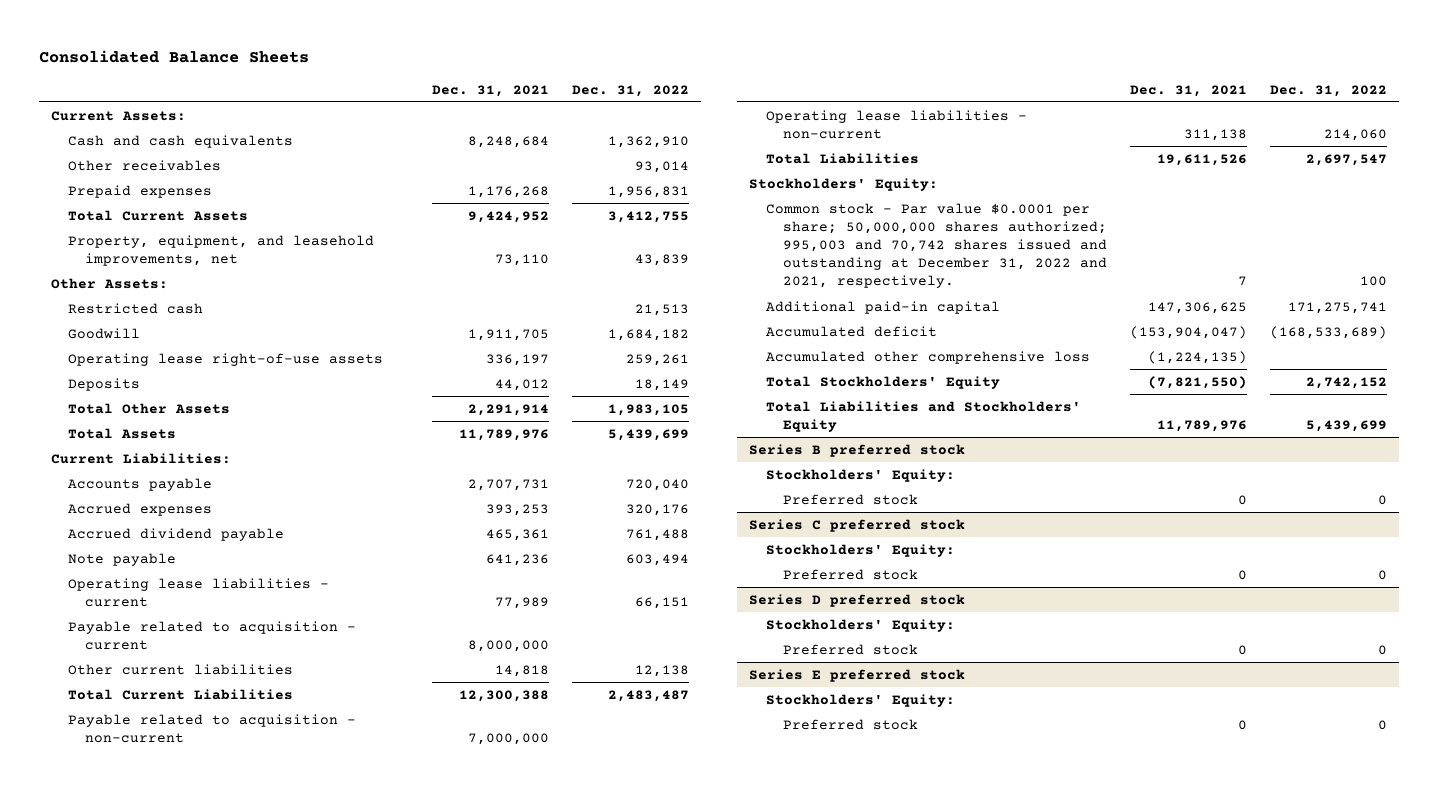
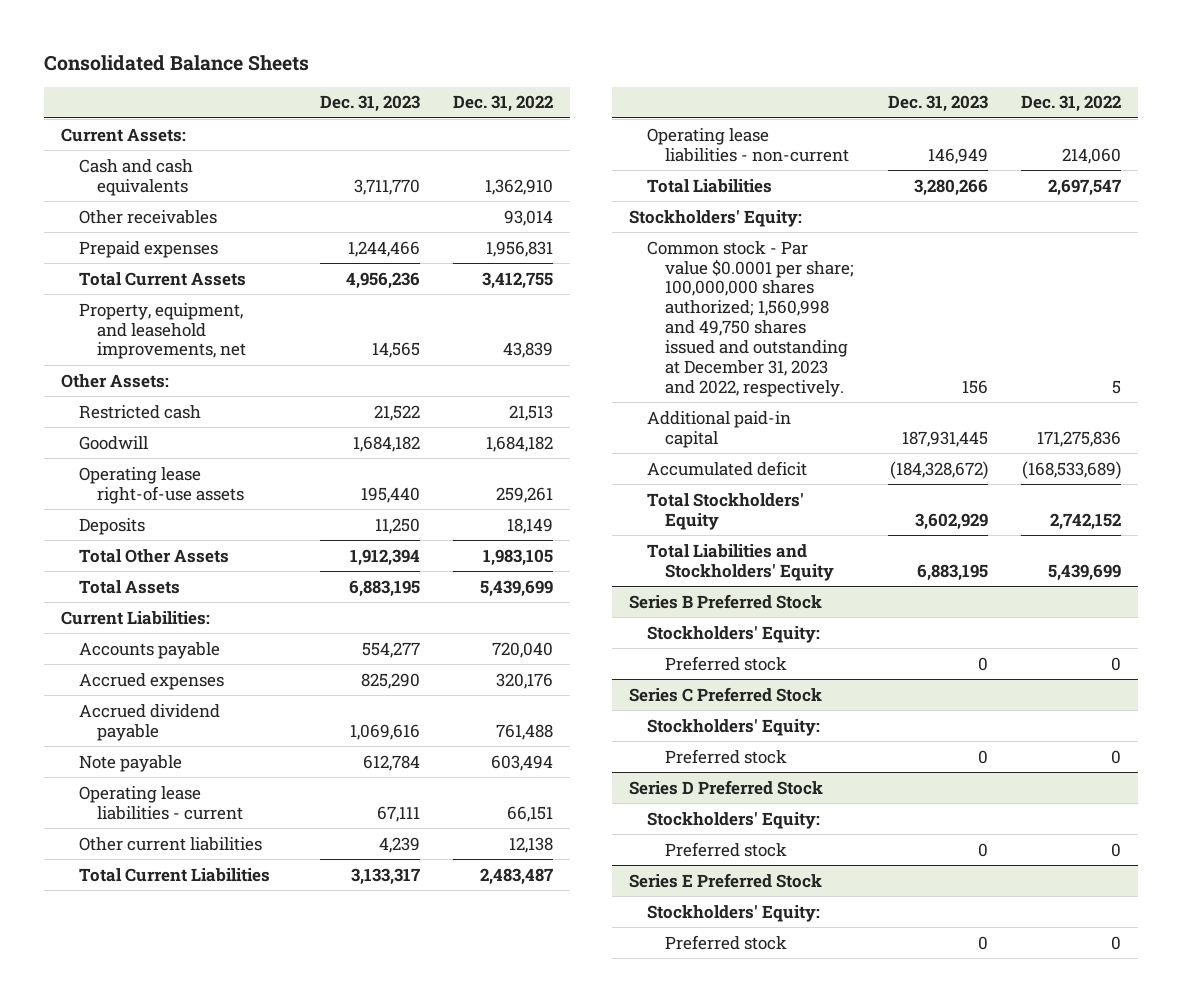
[432,84,550,97] Dec. 31, 2021 -> none
none -> [319,95,420,113] Dec. 31, 2023
[68,620,357,650] Payable related to acquisition - current -> none
[68,713,357,743] Payable related to acquisition - non-current -> none
[766,202,1108,289] Common stock - Par value $0.0001 per share; 50,000,000 shares authorized; 995,003 and 70,742 shares issued and outstanding at December 31, 2022 and 2021, respectively. -> [646,240,855,397] Common stock - Par value $0.0001 per share; 100,000,000 shares authorized; 1,560,998 and 49,750 shares issued and outstanding at December 31, 2023 and 2022, respectively.
[1360,276,1388,287] 100 -> [1112,379,1122,394] 5
[1288,301,1388,314] 171,275,741 -> [1037,430,1122,447] 171,275,836
[766,350,1091,364] Accumulated other comprehensive loss -> none
[748,443,965,457] Series B preferred stock -> [628,593,822,609] Series B Preferred Stock
[748,518,965,532] Series C preferred stock -> [628,686,822,702] Series C Preferred Stock
[748,593,965,607] Series D preferred stock -> [628,779,823,795] Series D Preferred Stock
[748,668,965,682] Series E preferred stock -> [628,872,822,888] Series E Preferred Stock

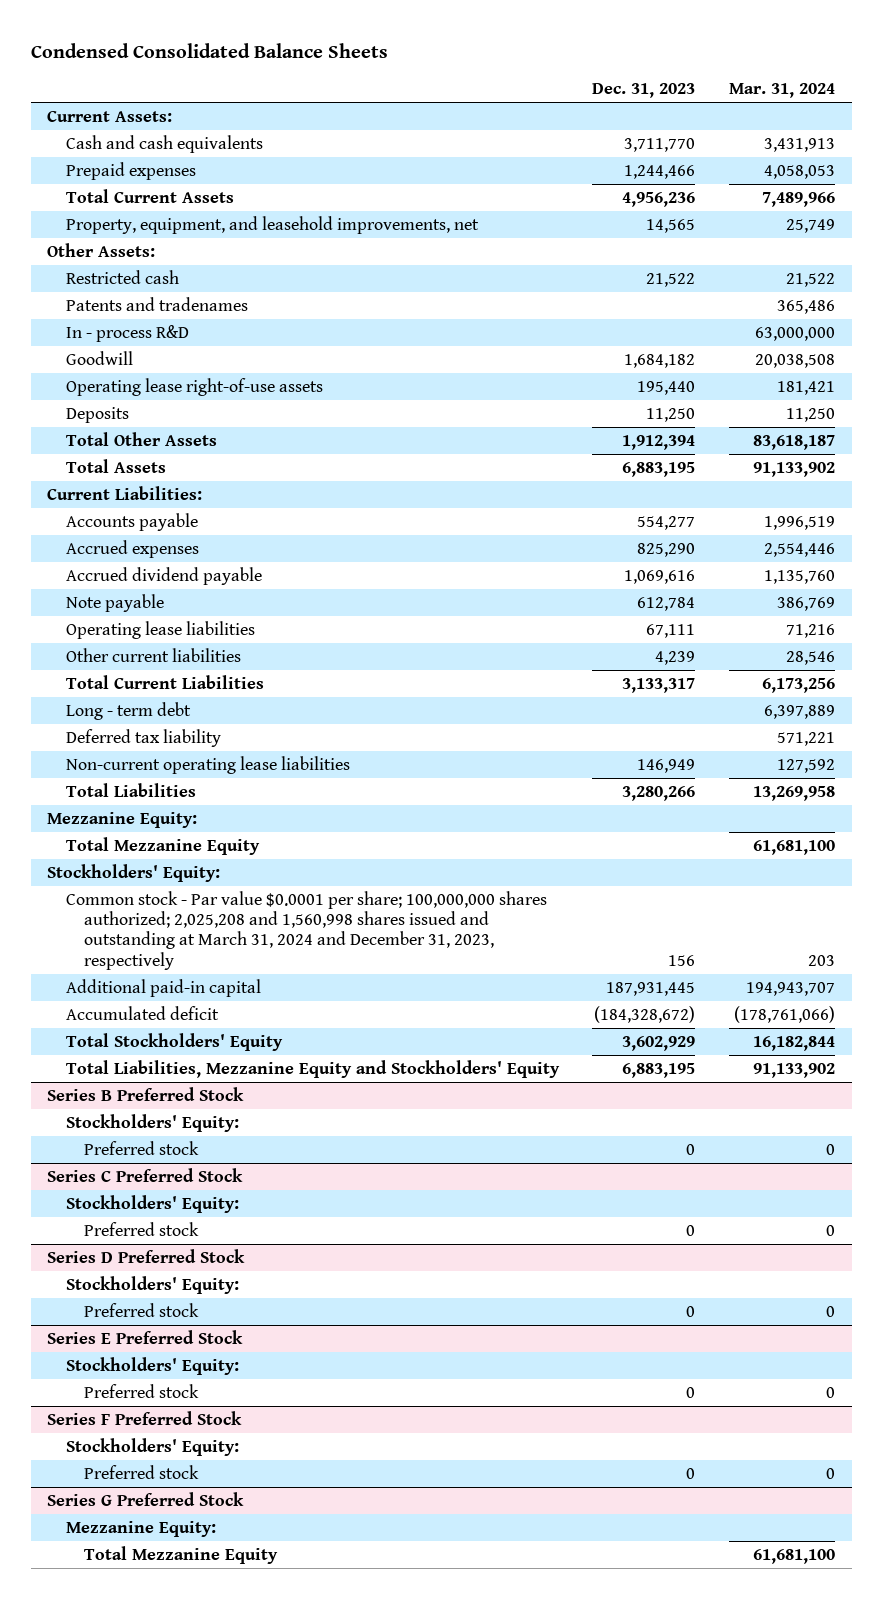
[43,54,309,71] Consolidated Balance Sheets -> [30,42,388,58] Condensed Consolidated Balance Sheets
[453,95,554,113] Dec. 31, 2022 -> none
none -> [728,83,835,99] Mar. 31, 2024
[78,209,217,224] Other receivables -> none
none -> [65,296,248,311] Patents and tradenames
none -> [65,324,189,342] In - process R&D
[78,785,244,820] Operating lease liabilities - current -> [65,620,255,639] Operating lease liabilities
none -> [65,701,191,720] Long - term debt
none -> [65,728,221,747] Deferred tax liability
[646,127,850,162] Operating lease liabilities - non-current -> [65,755,350,774] Non-current operating lease liabilities
none -> [47,811,198,828] Mezzanine Equity:
none -> [65,836,260,855] Total Mezzanine Equity
[646,240,855,397] Common stock - Par value $0.0001 per share; 100,000,000 shares authorized; 1,560,998 and 49,750 shares issued and outstanding at December 31, 2023 and 2022, respectively. -> [65,890,547,970] Common stock - Par value $0.0001 per share; 100,000,000 shares authorized; 2,025,208 and 1,560,998 shares issued and outstanding at March 31, 2024 and December 31, 2023, respectively
[646,543,835,581] Total Liabilities and Stockholders' Equity -> [65,1059,560,1078] Total Liabilities, Mezzanine Equity and Stockholders' Equity
none -> [47,1410,243,1425] Series F Preferred Stock
none -> [65,1437,239,1456] Stockholders' Equity:
none -> [83,1464,199,1479] Preferred stock
none -> [47,1491,245,1506] Series G Preferred Stock
none -> [65,1520,216,1537] Mezzanine Equity:
none -> [83,1545,278,1564] Total Mezzanine Equity

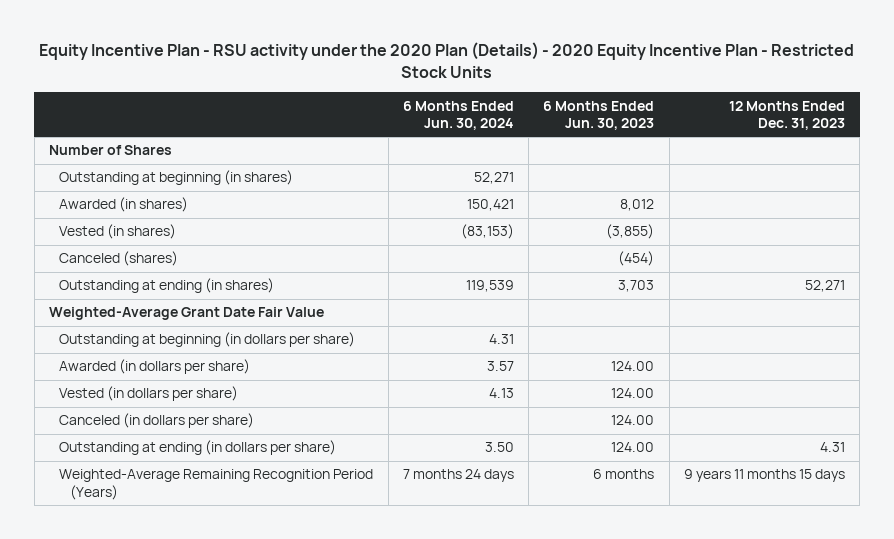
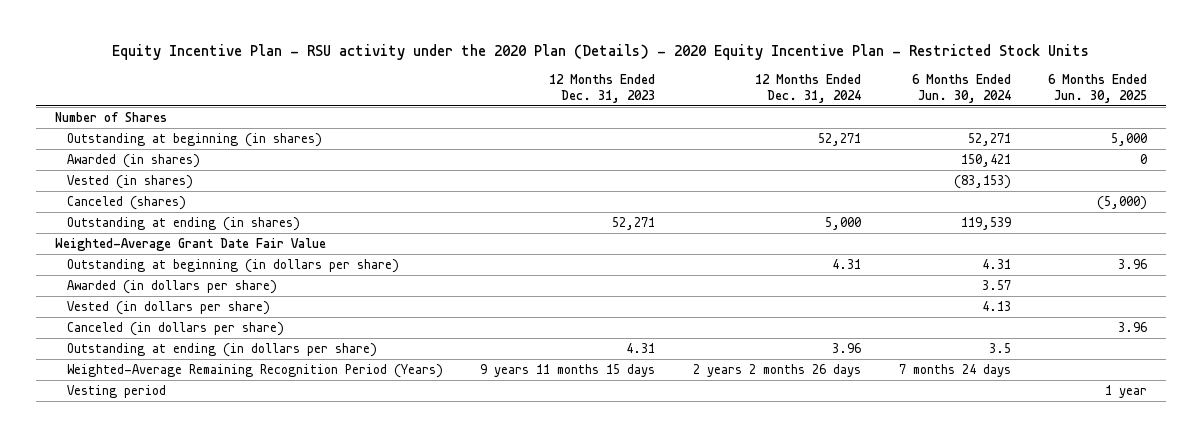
[543,100,655,130] 6 Months Ended Jun. 30, 2023 -> none
none -> [754,73,861,103] 12 Months Ended Dec. 31, 2024
none -> [1048,73,1148,103] 6 Months Ended Jun. 30, 2025
[484,442,514,453] 3.50 -> [988,342,1011,353] 3.5
none -> [66,384,166,398] Vesting period

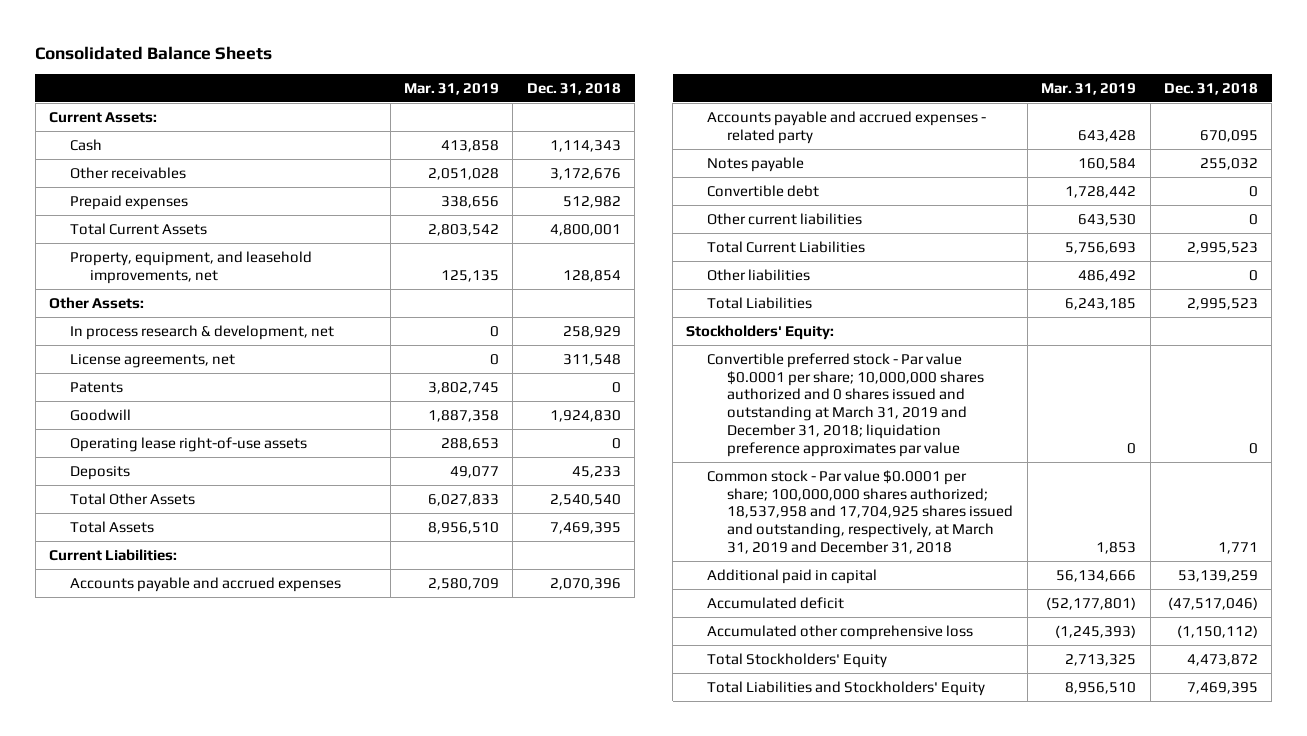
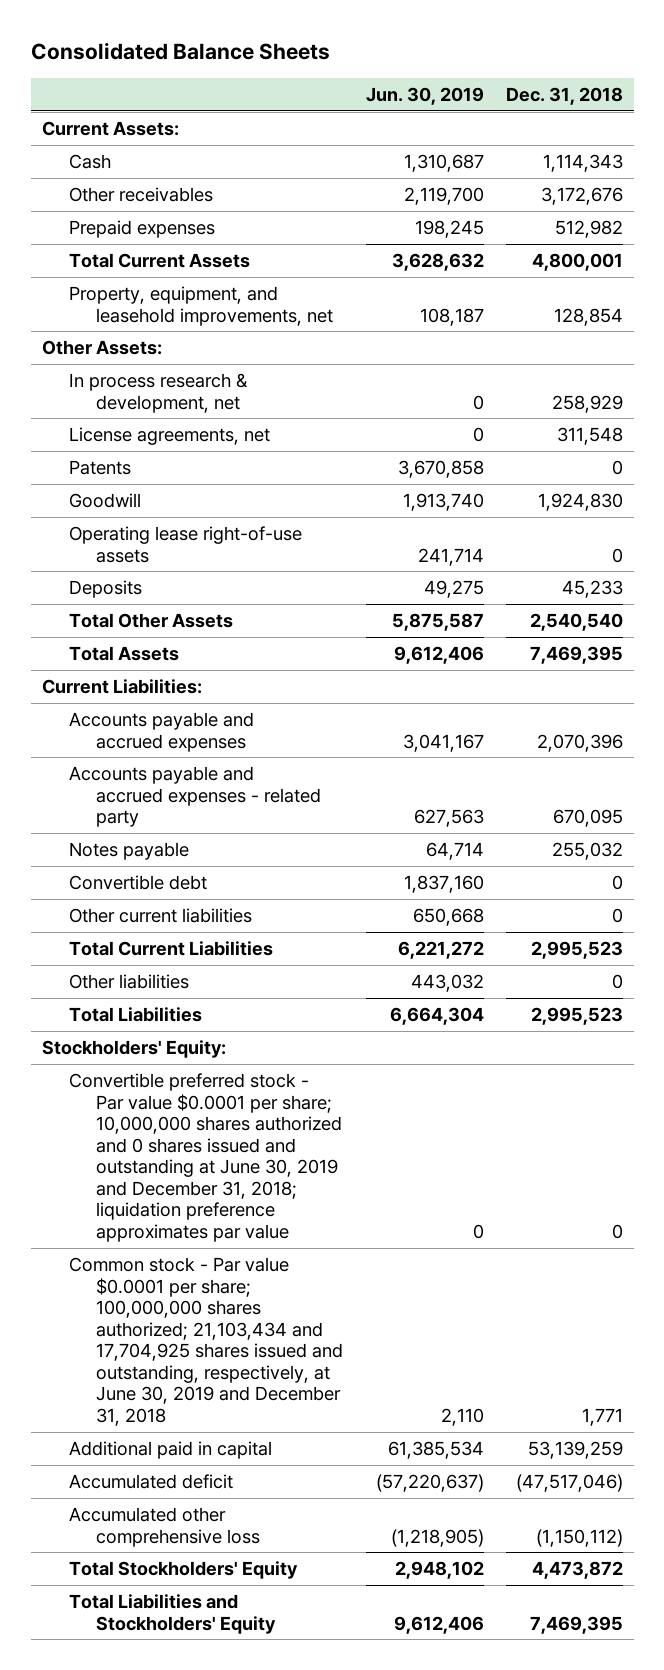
[403,82,499,95] Mar. 31, 2019 -> none
none -> [365,86,484,105] Jun. 30, 2019
[706,352,985,457] Convertible preferred stock - Par value $0.0001 per share; 10,000,000 shares authorized and 0 shares issued and outstanding at March 31, 2019 and December 31, 2018; liquidation preference approximates par value -> [69,1072,343,1242] Convertible preferred stock - Par value $0.0001 per share; 10,000,000 shares authorized and 0 shares issued and outstanding at June 30, 2019 and December 31, 2018; liquidation preference approximates par value
[706,469,1014,555] Common stock - Par value $0.0001 per share; 100,000,000 shares authorized; 18,537,958 and 17,704,925 shares issued and outstanding, respectively, at March 31, 2019 and December 31, 2018 -> [69,1256,344,1426] Common stock - Par value $0.0001 per share; 100,000,000 shares authorized; 21,103,434 and 17,704,925 shares issued and outstanding, respectively, at June 30, 2019 and December 31, 2018

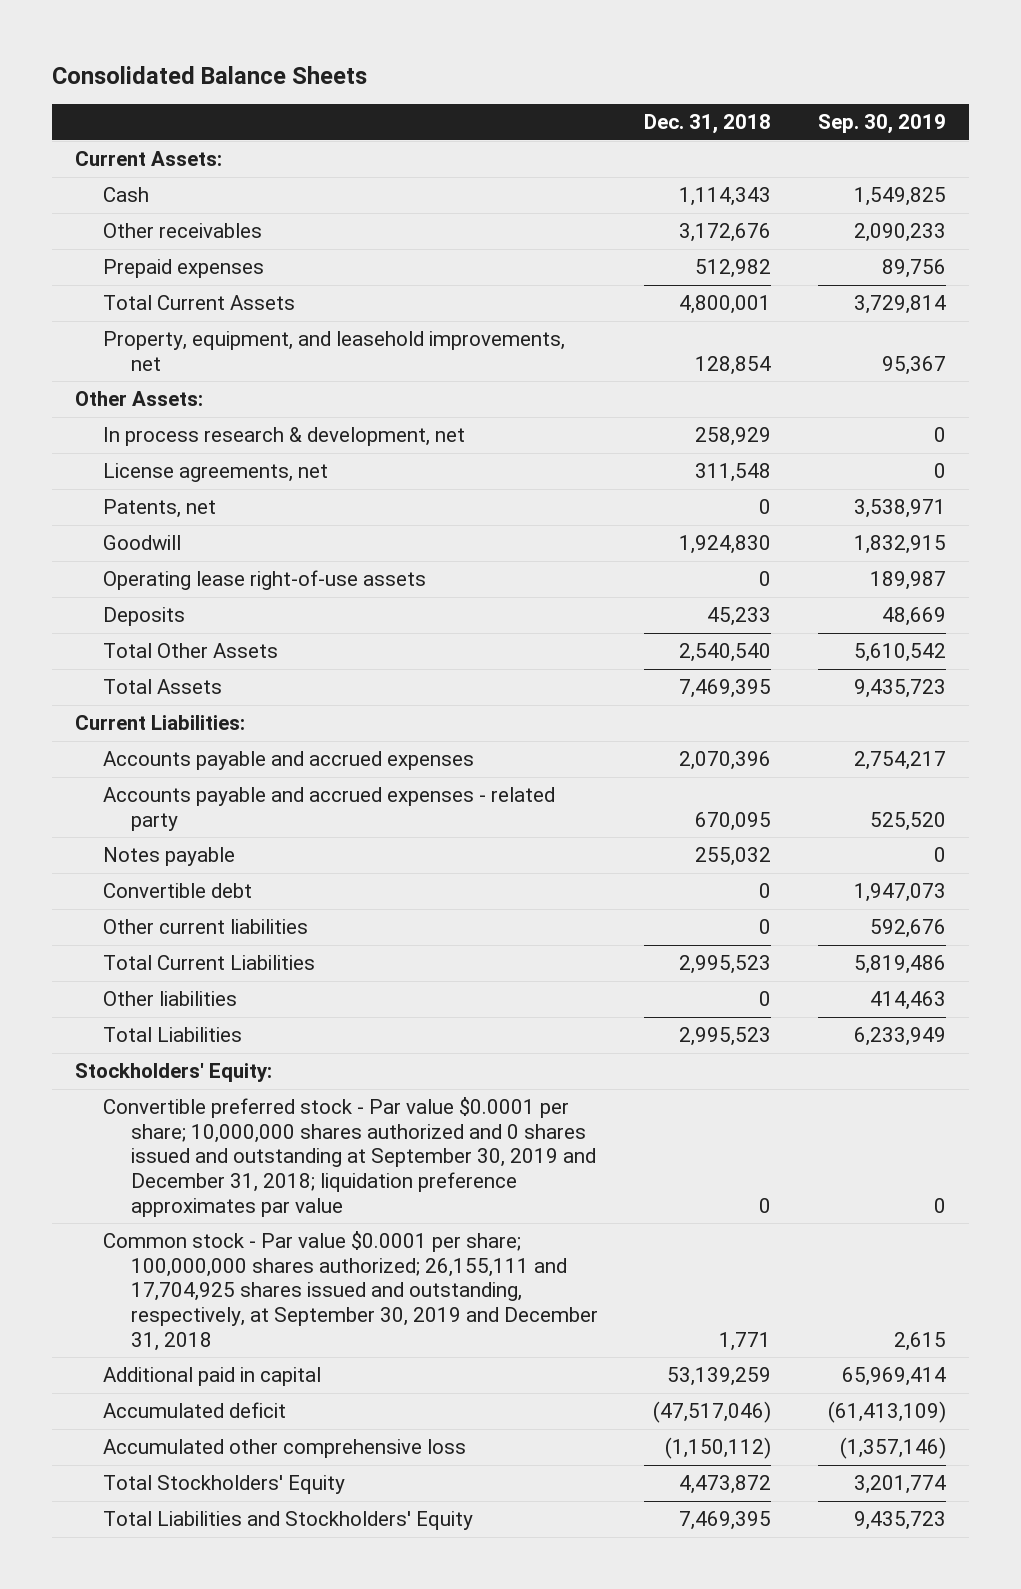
[365,86,484,105] Jun. 30, 2019 -> none
none -> [817,114,946,135] Sep. 30, 2019
[69,459,132,475] Patents -> [103,499,217,519] Patents, net
[69,1072,343,1242] Convertible preferred stock - Par value $0.0001 per share; 10,000,000 shares authorized and 0 shares issued and outstanding at June 30, 2019 and December 31, 2018; liquidation preference approximates par value -> [103,1097,597,1217] Convertible preferred stock - Par value $0.0001 per share; 10,000,000 shares authorized and 0 shares issued and outstanding at September 30, 2019 and December 31, 2018; liquidation preference approximates par value
[69,1256,344,1426] Common stock - Par value $0.0001 per share; 100,000,000 shares authorized; 21,103,434 and 17,704,925 shares issued and outstanding, respectively, at June 30, 2019 and December 31, 2018 -> [103,1231,599,1351] Common stock - Par value $0.0001 per share; 100,000,000 shares authorized; 26,155,111 and 17,704,925 shares issued and outstanding, respectively, at September 30, 2019 and December 31, 2018

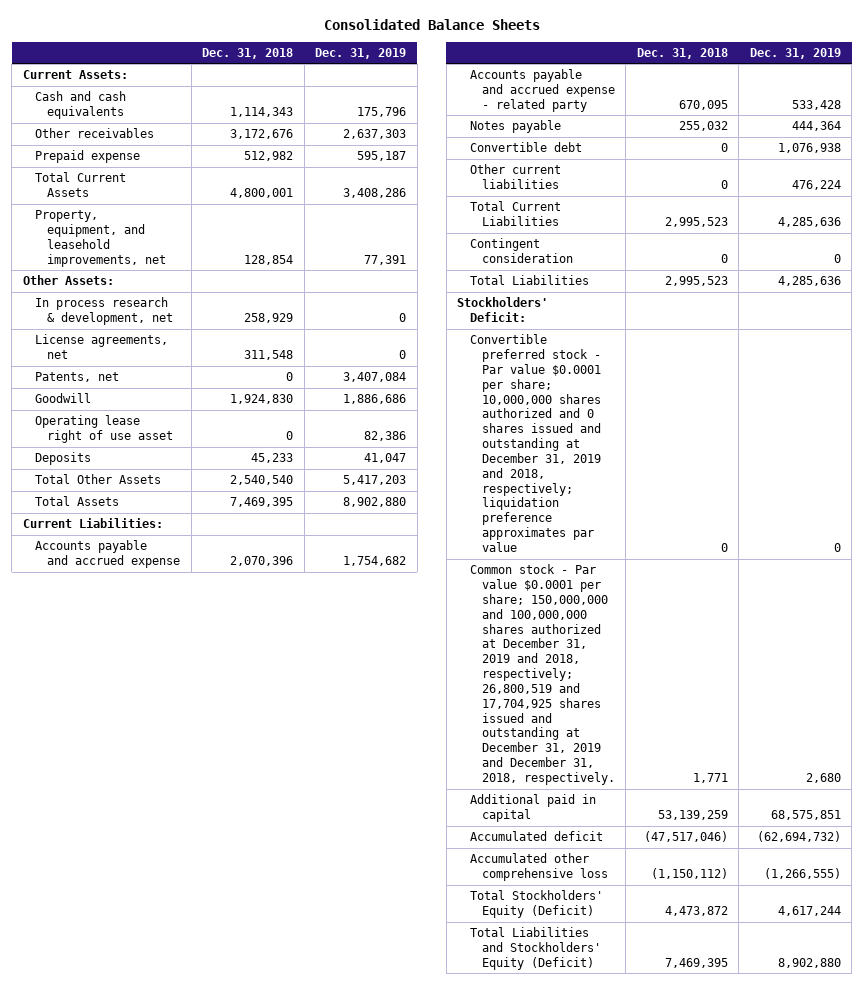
[817,114,946,135] Sep. 30, 2019 -> none
none -> [315,47,407,59] Dec. 31, 2019
[103,187,150,203] Cash -> [35,91,127,119] Cash and cash equivalents
[103,259,265,279] Prepaid expenses -> [35,150,141,164] Prepaid expense
[103,570,427,591] Operating lease right-of-use assets -> [35,415,174,443] Operating lease right of use asset
[103,751,475,771] Accounts payable and accrued expenses -> [35,540,181,568] Accounts payable and accrued expense
[103,787,556,831] Accounts payable and accrued expenses - related party -> [469,69,615,112] Accounts payable and accrued expense - related party
[103,991,238,1007] Other liabilities -> none
none -> [469,238,573,263] Contingent consideration
[75,1063,273,1083] Stockholders' Equity: -> [457,297,549,322] Stockholders' Deficit:
[103,1097,597,1217] Convertible preferred stock - Par value $0.0001 per share; 10,000,000 shares authorized and 0 shares issued and outstanding at September 30, 2019 and December 31, 2018; liquidation preference approximates par value -> [469,334,601,553] Convertible preferred stock - Par value $0.0001 per share; 10,000,000 shares authorized and 0 shares issued and outstanding at December 31, 2019 and 2018, respectively; liquidation preference approximates par value
[103,1231,599,1351] Common stock - Par value $0.0001 per share; 100,000,000 shares authorized; 26,155,111 and 17,704,925 shares issued and outstanding, respectively, at September 30, 2019 and December 31, 2018 -> [469,564,615,786] Common stock - Par value $0.0001 per share; 150,000,000 and 100,000,000 shares authorized at December 31, 2019 and 2018, respectively; 26,800,519 and 17,704,925 shares issued and outstanding at December 31, 2019 and December 31, 2018, respectively.
[103,1475,346,1495] Total Stockholders' Equity -> [469,890,603,918] Total Stockholders' Equity (Deficit)
[103,1511,474,1531] Total Liabilities and Stockholders' Equity -> [469,927,601,970] Total Liabilities and Stockholders' Equity (Deficit)

